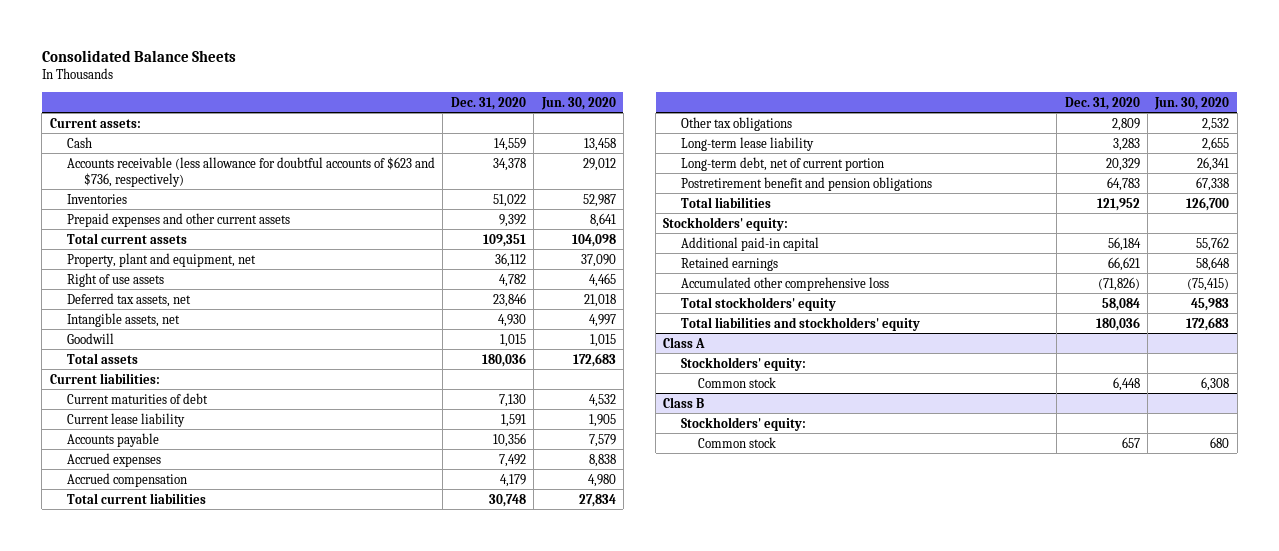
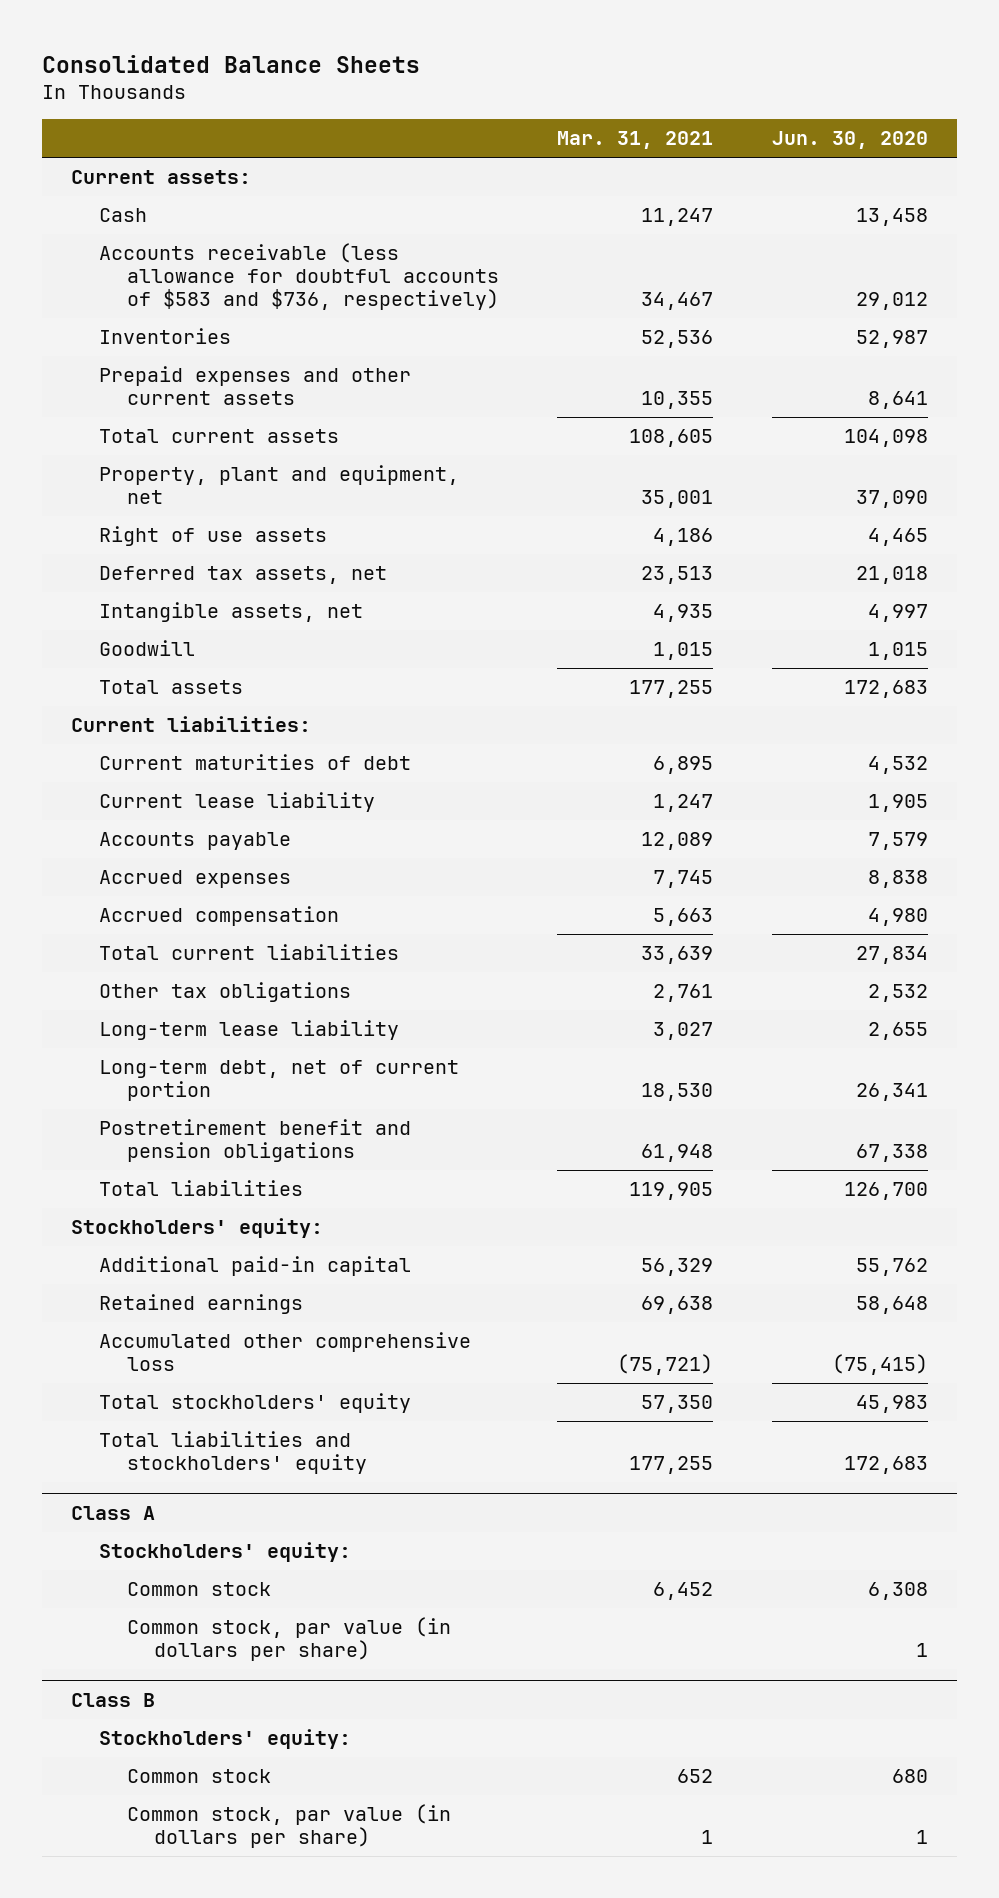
[450,96,526,110] Dec. 31, 2020 -> none
none -> [557,131,714,150] Mar. 31, 2021
[67,156,436,187] Accounts receivable (less allowance for doubtful accounts of $623 and $736, respectively) -> [98,243,499,311] Accounts receivable (less allowance for doubtful accounts of $583 and $736, respectively)
none -> [126,1617,451,1662] Common stock, par value (in dollars per share)
none -> [126,1804,451,1849] Common stock, par value (in dollars per share)

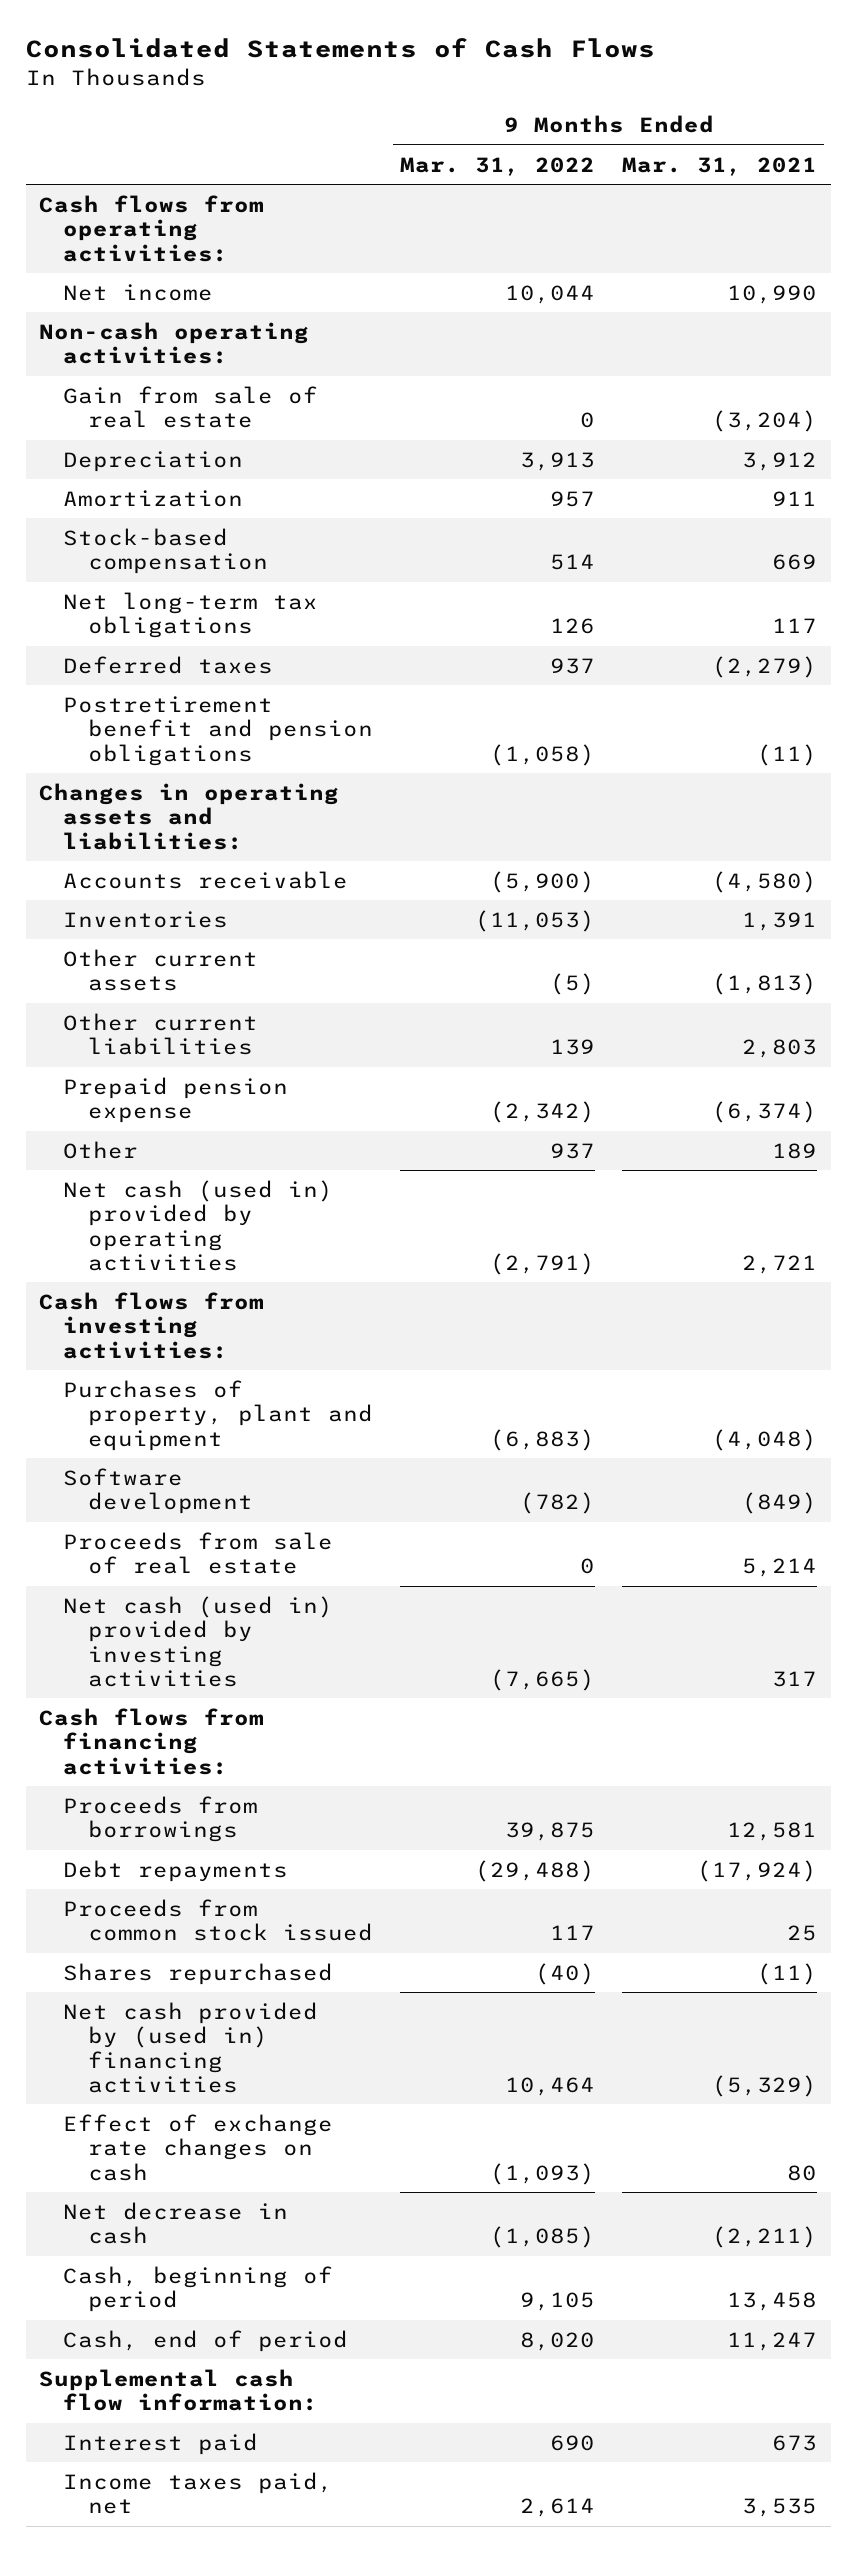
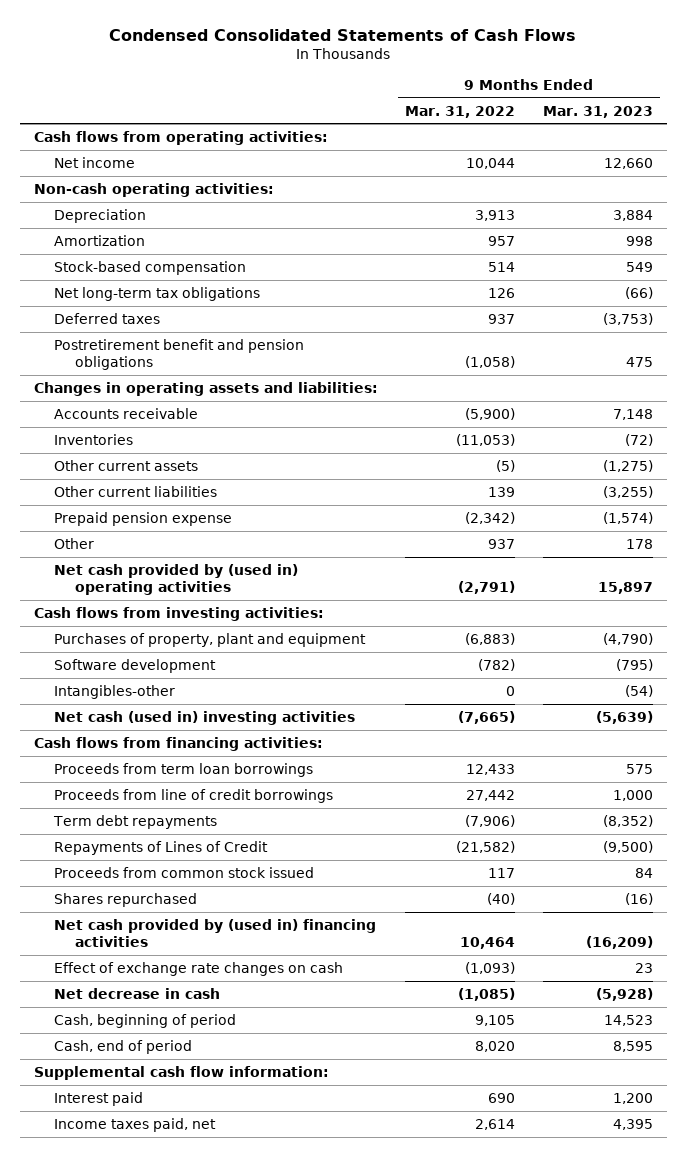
[25,38,655,59] Consolidated Statements of Cash Flows -> [109,28,577,41] Condensed Consolidated Statements of Cash Flows
[622,156,818,176] Mar. 31, 2021 -> none
none -> [543,105,654,118] Mar. 31, 2023
[63,385,319,429] Gain from sale of real estate -> none
[63,1179,334,1271] Net cash (used in) provided by operating activities -> [54,563,299,596] Net cash provided by (used in) operating activities
[63,1531,334,1575] Proceeds from sale of real estate -> none
none -> [54,684,176,699] Intangibles-other
[63,1595,334,1687] Net cash (used in) provided by investing activities -> [54,710,356,725] Net cash (used in) investing activities
[63,1795,259,1843] Proceeds from borrowings -> [54,762,314,777] Proceeds from term loan borrowings
[504,1822,595,1842] 39,875 -> [466,763,516,775] 12,433
none -> [54,788,334,803] Proceeds from line of credit borrowings
[63,1859,289,1882] Debt repayments -> [53,814,218,829] Term debt repayments
[474,1859,595,1882] (29,488) -> [465,814,516,827] (7,906)
none -> [54,840,269,855] Repayments of Lines of Credit

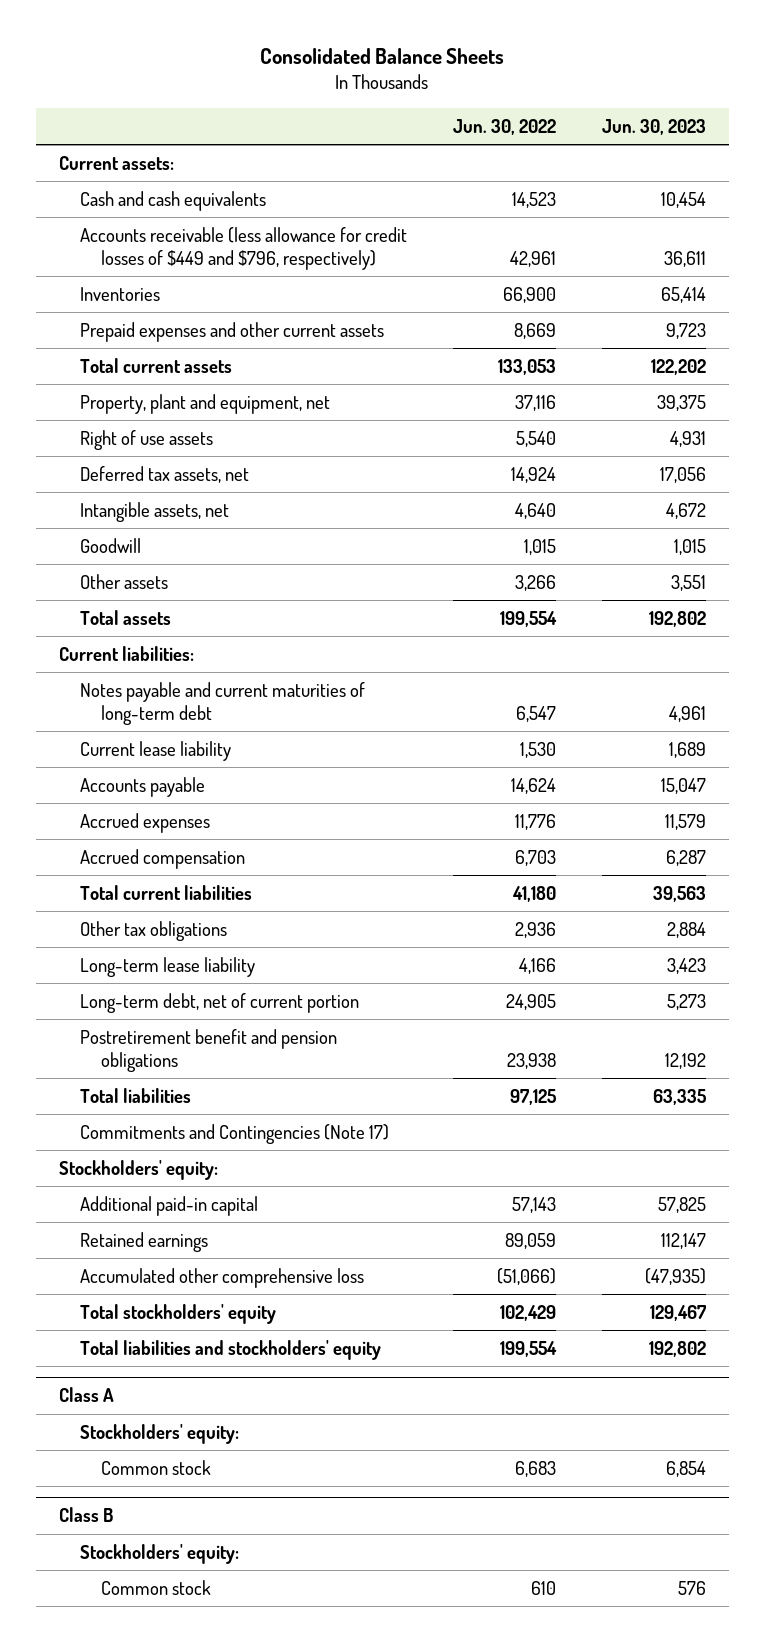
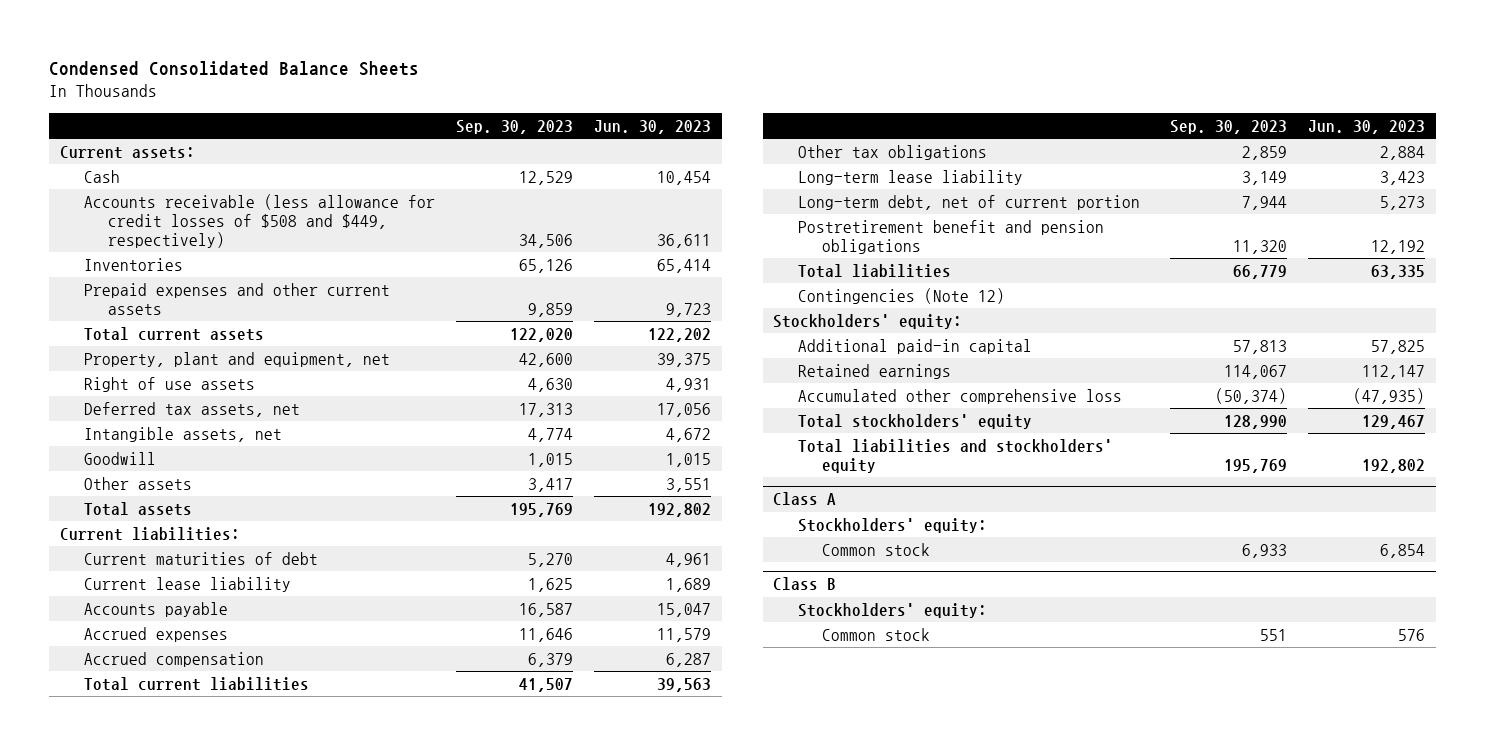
[260,48,505,65] Consolidated Balance Sheets -> [49,61,420,77] Condensed Consolidated Balance Sheets
[453,118,557,135] Jun. 30, 2022 -> none
none -> [456,119,574,134] Sep. 30, 2023
[79,190,266,211] Cash and cash equivalents -> [83,169,120,183] Cash
[79,226,407,270] Accounts receivable (less allowance for credit losses of $449 and $796, respectively) -> [83,193,435,248] Accounts receivable (less allowance for credit losses of $508 and $449, respectively)
[79,681,365,725] Notes payable and current maturities of long-term debt -> [83,551,318,565] Current maturities of debt
[79,1123,389,1144] Commitments and Contingencies (Note 17) -> [797,287,1005,304] Contingencies (Note 12)

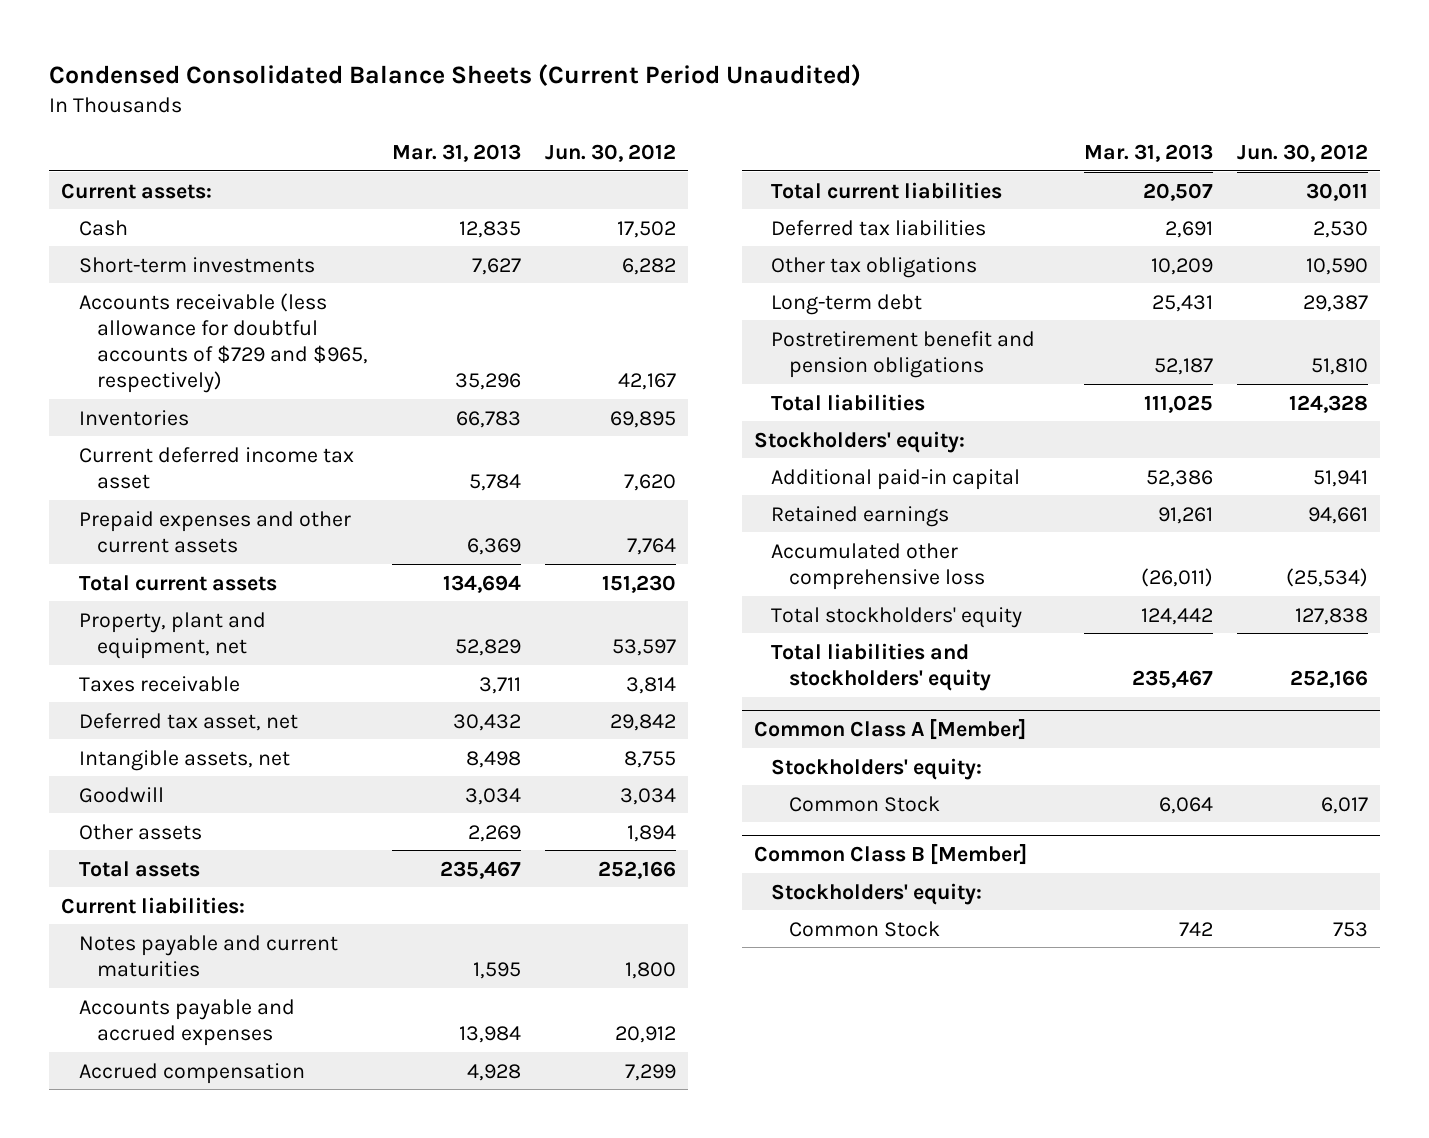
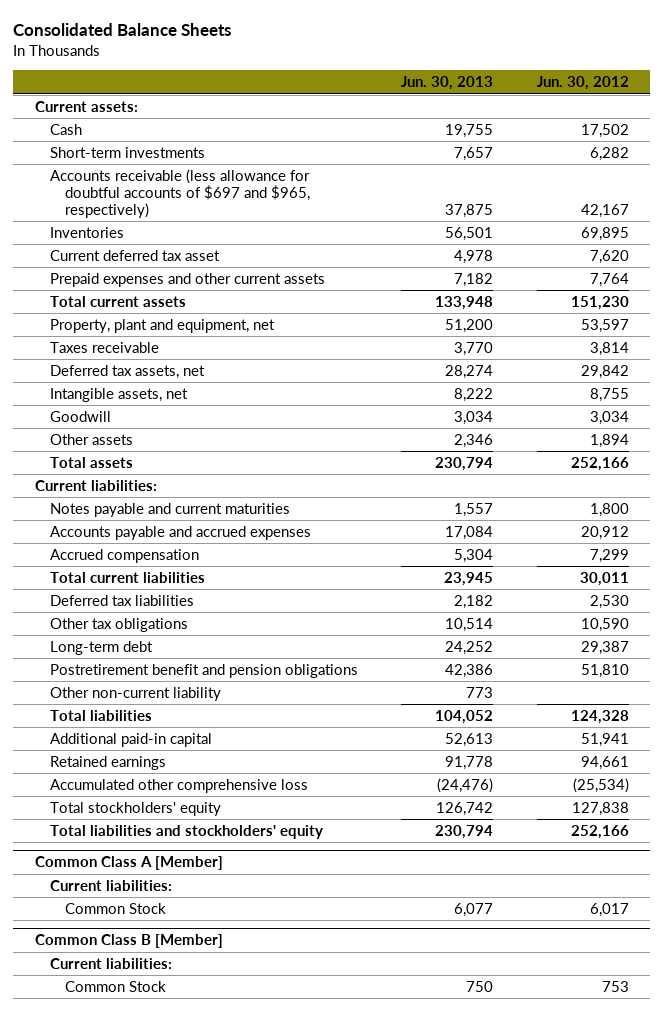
[49,63,862,86] Condensed Consolidated Balance Sheets (Current Period Unaudited) -> [13,23,232,37] Consolidated Balance Sheets
[391,143,521,162] Mar. 31, 2013 -> none
none -> [401,76,494,91] Jun. 30, 2013
[78,292,368,393] Accounts receivable (less allowance for doubtful accounts of $729 and $965, respectively) -> [49,168,310,218] Accounts receivable (less allowance for doubtful accounts of $697 and $965, respectively)
[78,446,354,489] Current deferred income tax asset -> [49,249,220,261] Current deferred tax asset
[78,712,298,731] Deferred tax asset, net -> [49,364,205,379] Deferred tax assets, net
none -> [49,686,221,701] Other non-current liability
[753,430,965,453] Stockholders' equity: -> none
[771,757,983,780] Stockholders' equity: -> none
none -> [49,879,172,891] Current liabilities:
[771,882,983,905] Stockholders' equity: -> none
none -> [49,957,172,969] Current liabilities:

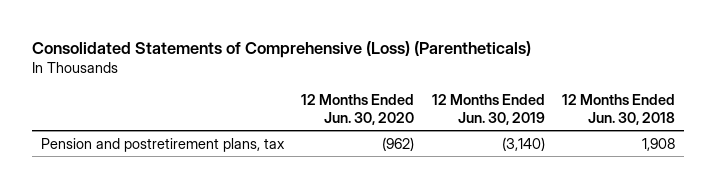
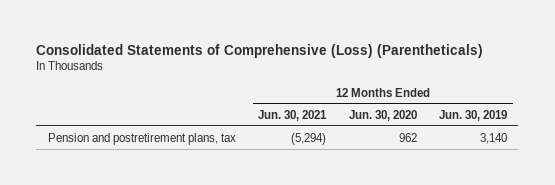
[562,94,676,125] 12 Months Ended Jun. 30, 2018 -> none
none -> [258,109,328,121] Jun. 30, 2021
[382,136,415,151] (962) -> [398,132,417,142] 962
[501,136,545,151] (3,140) -> [480,132,508,144] 3,140

